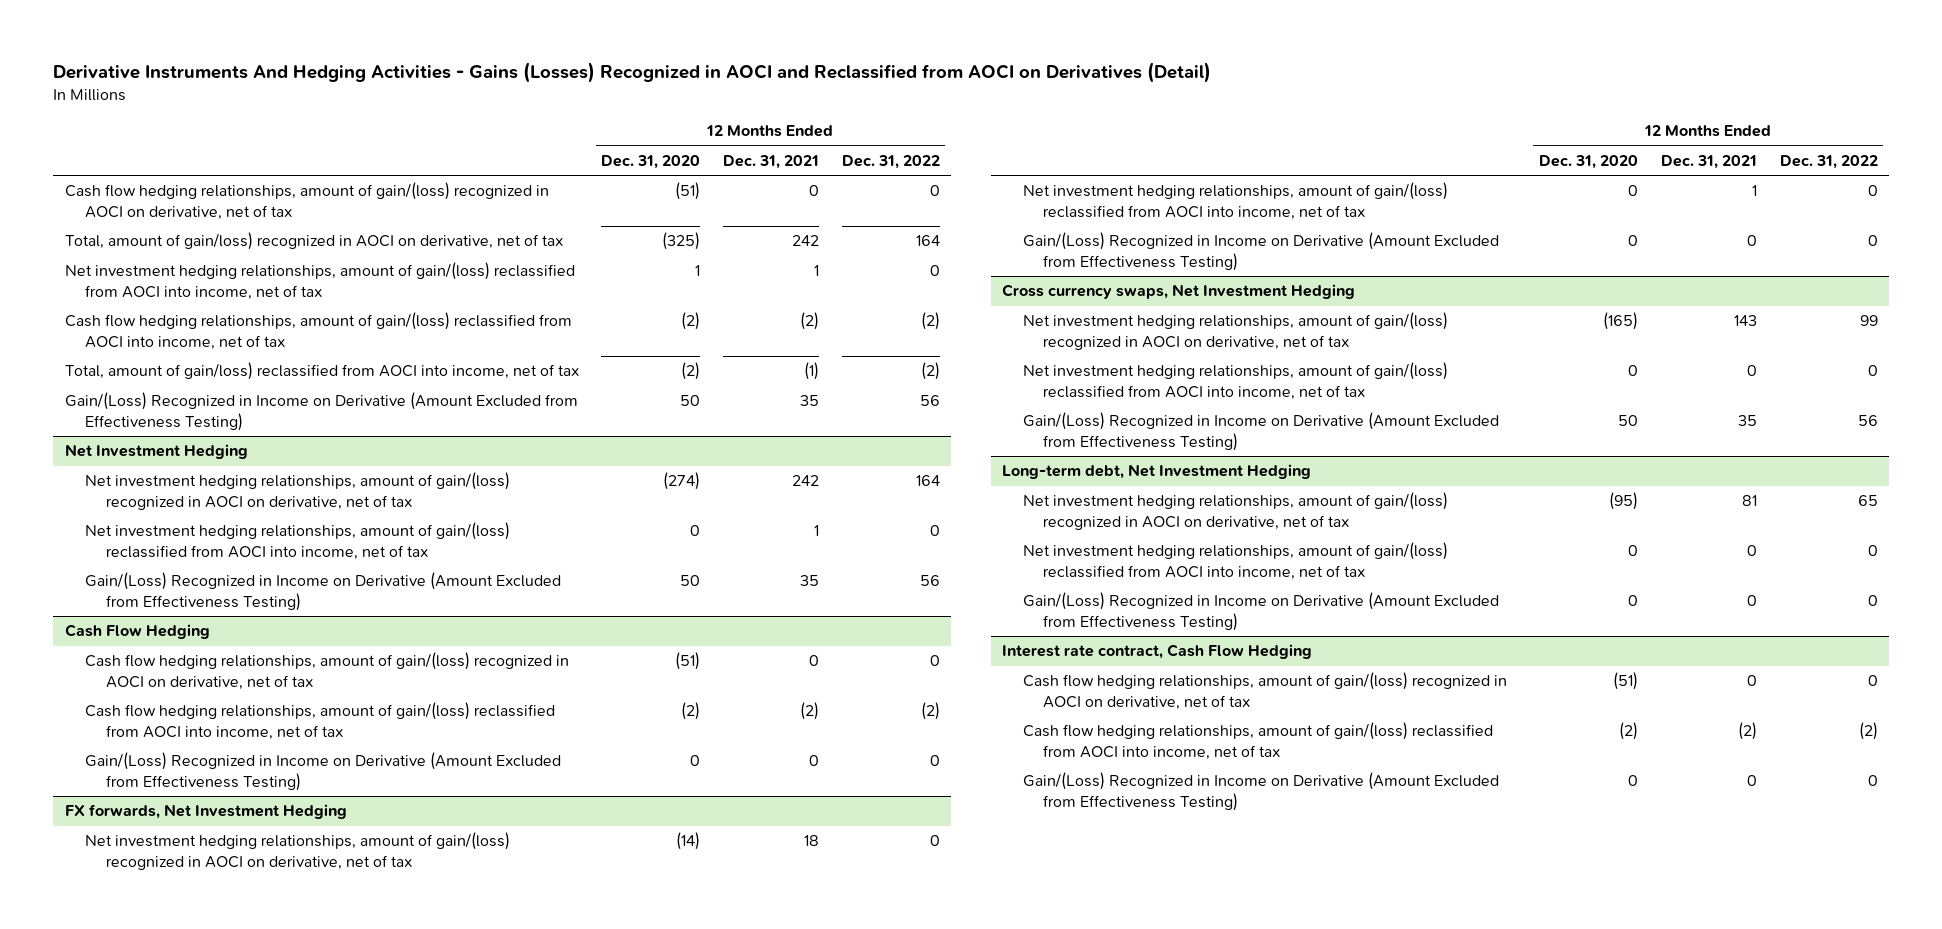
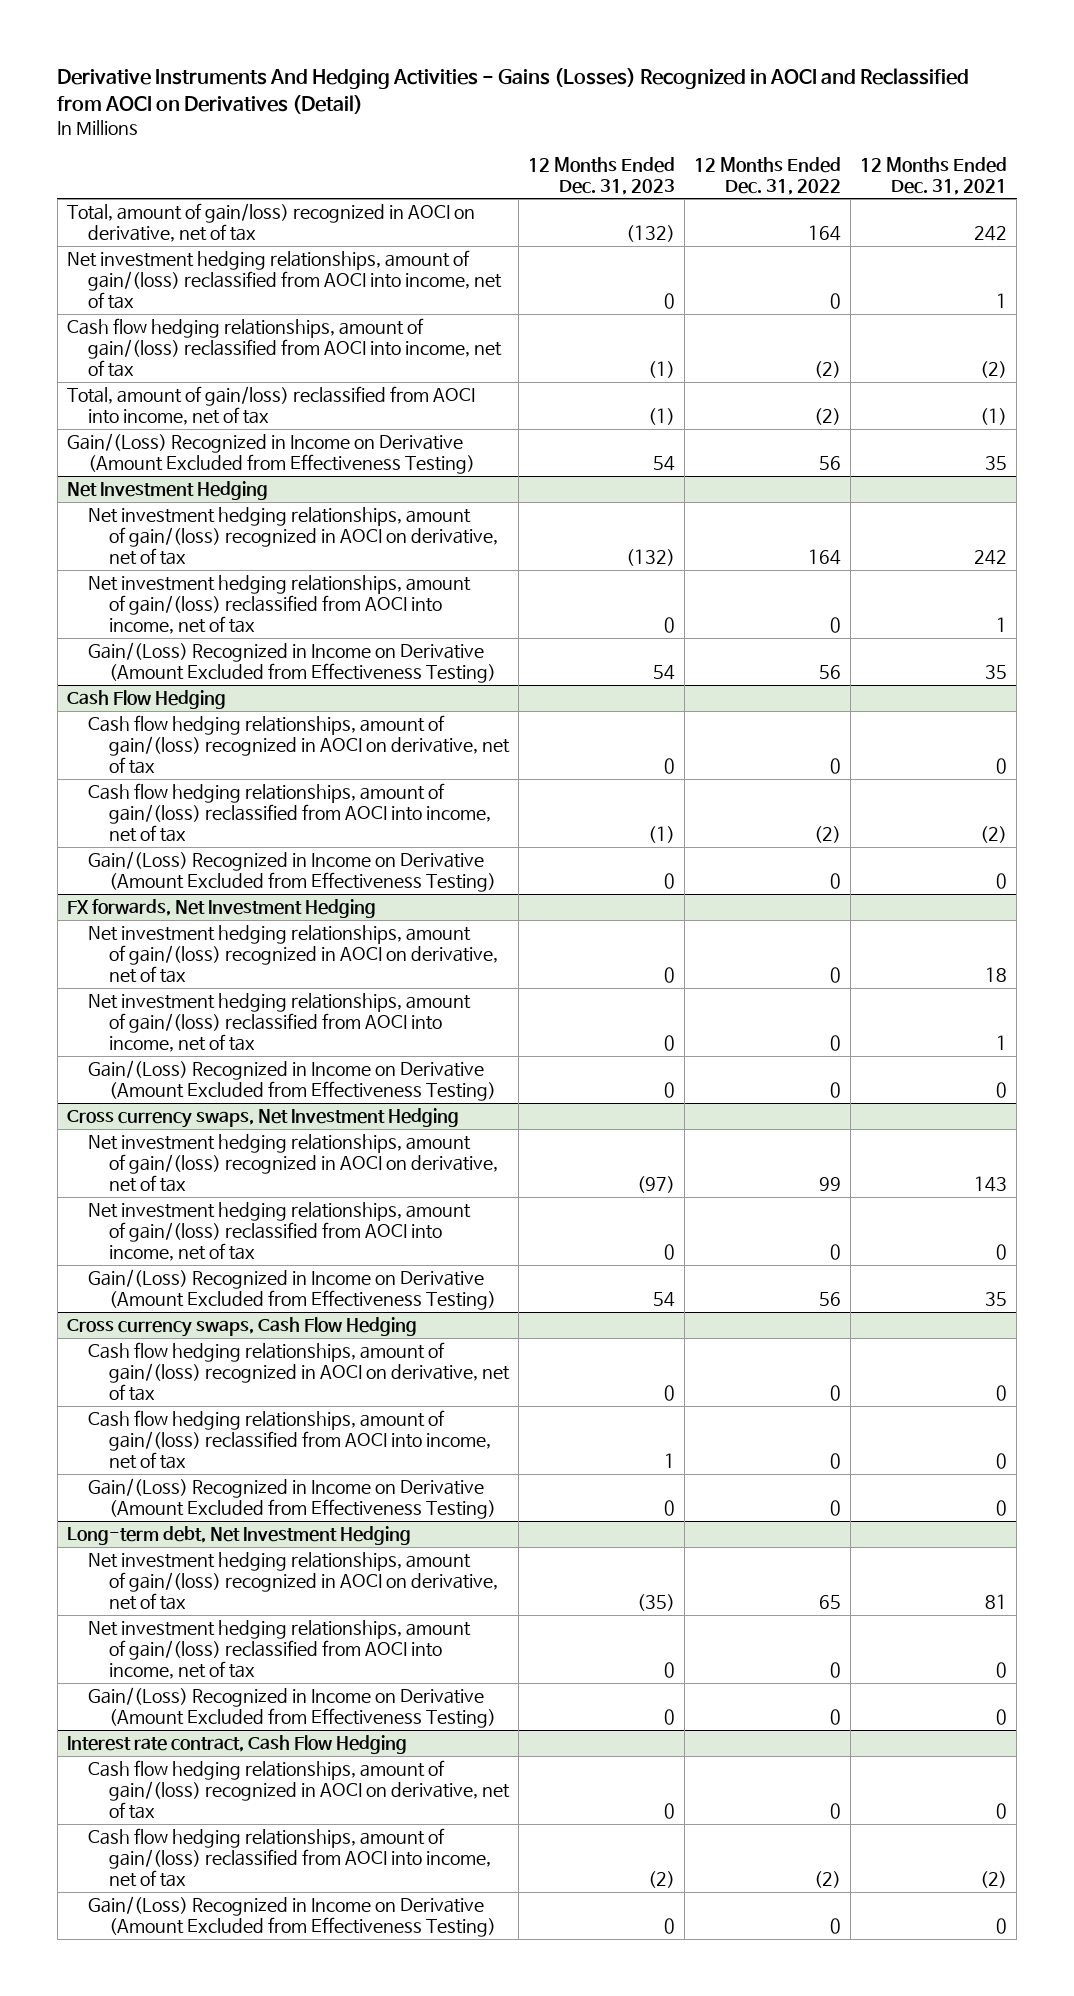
[601,154,701,169] Dec. 31, 2020 -> none
none -> [527,156,675,195] 12 Months Ended Dec. 31, 2023
[64,182,549,220] Cash flow hedging relationships, amount of gain/(loss) recognized in AOCI on derivative, net of tax -> none
none -> [66,1317,417,1338] Cross currency swaps, Cash Flow Hedging
none -> [87,1342,510,1401] Cash flow hedging relationships, amount of gain/(loss) recognized in AOCI on derivative, net of tax
none -> [87,1410,491,1469] Cash flow hedging relationships, amount of gain/(loss) reclassified from AOCI into income, net of tax
none -> [87,1478,496,1519] Gain/(Loss) Recognized in Income on Derivative (Amount Excluded from Effectiveness Testing)

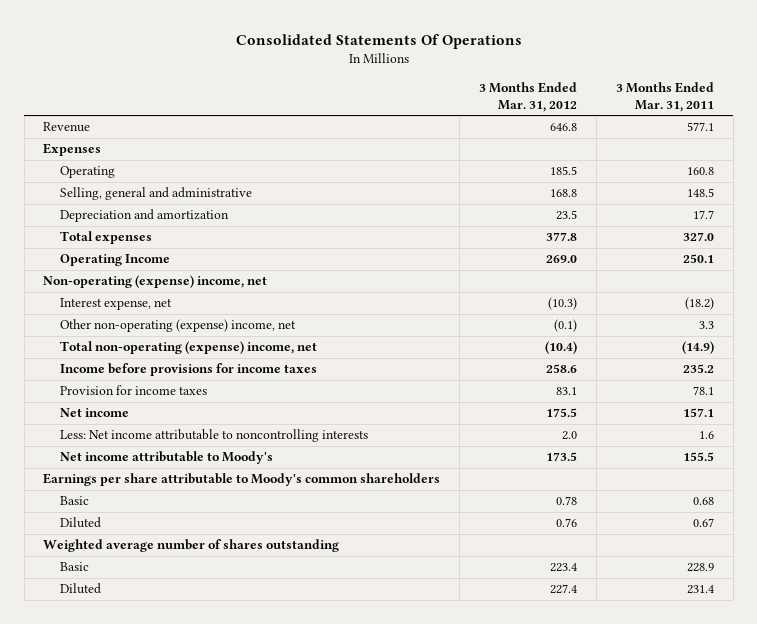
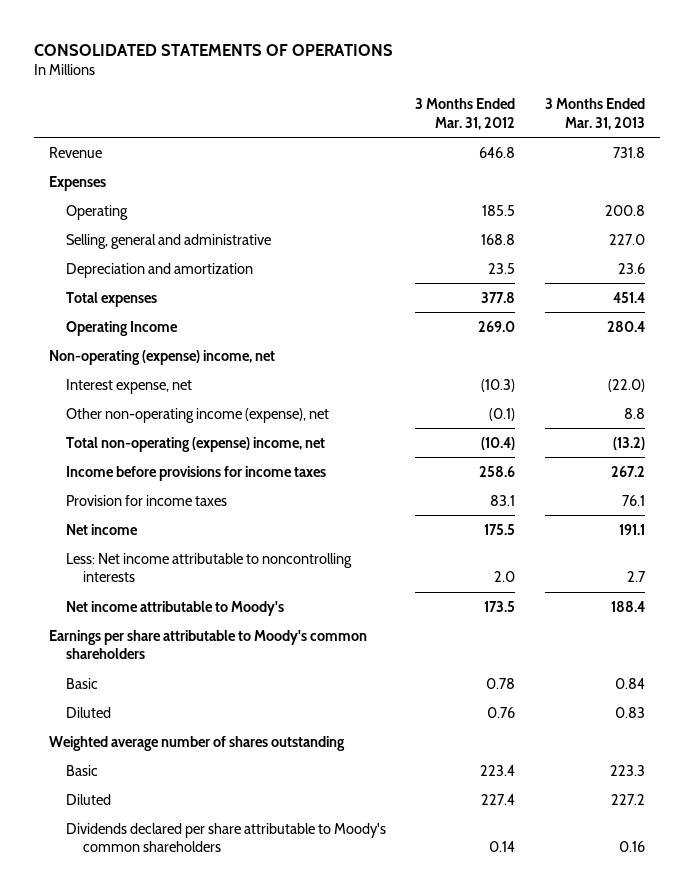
[235,33,522,49] Consolidated Statements Of Operations -> [33,43,393,56] CONSOLIDATED STATEMENTS OF OPERATIONS
[615,81,714,112] 3 Months Ended Mar. 31, 2011 -> none
none -> [544,98,645,130] 3 Months Ended Mar. 31, 2013
[60,319,297,333] Other non-operating (expense) income, net -> [65,407,329,423] Other non-operating income (expense), net
none -> [65,822,386,853] Dividends declared per share attributable to Moody's common shareholders

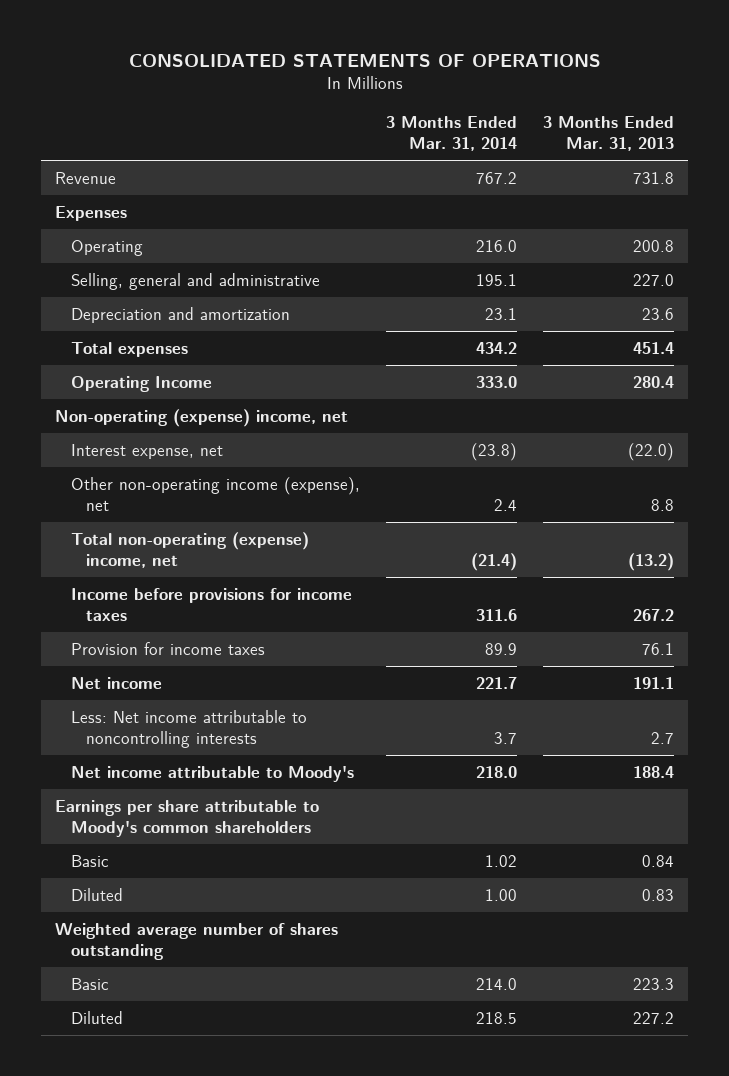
[415,98,516,130] 3 Months Ended Mar. 31, 2012 -> none
none -> [386,115,518,152] 3 Months Ended Mar. 31, 2014
[65,822,386,853] Dividends declared per share attributable to Moody's common shareholders -> none

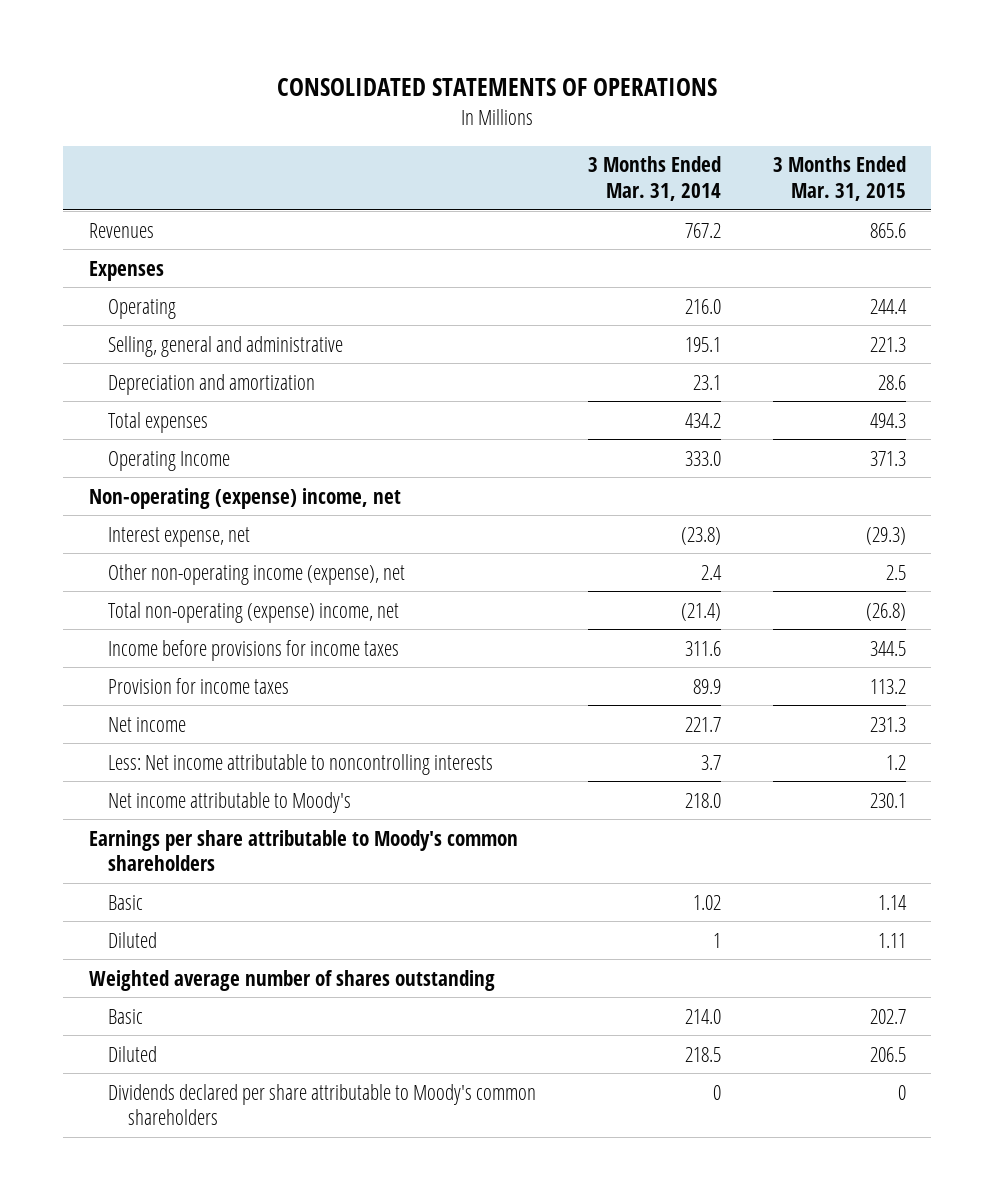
[543,115,675,152] 3 Months Ended Mar. 31, 2013 -> none
none -> [772,156,906,201] 3 Months Ended Mar. 31, 2015
[54,171,116,184] Revenue -> [89,222,155,238] Revenues
[485,888,518,901] 1.00 -> [712,932,721,948] 1
none -> [108,1083,537,1126] Dividends declared per share attributable to Moody's common shareholders

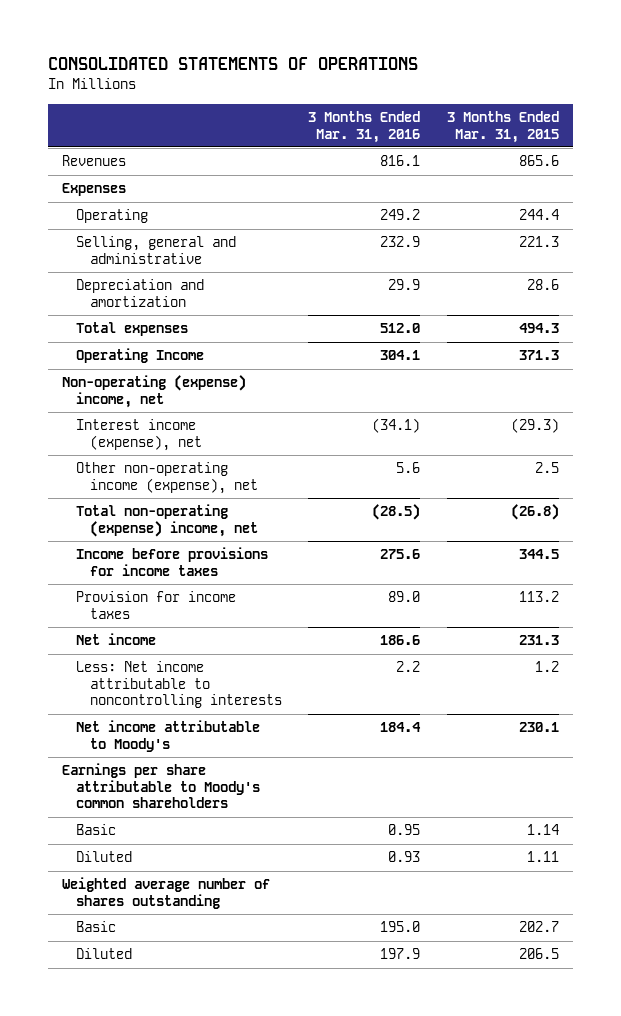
[587,156,721,201] 3 Months Ended Mar. 31, 2014 -> none
none -> [308,110,421,143] 3 Months Ended Mar. 31, 2016
[108,526,251,547] Interest expense, net -> [75,419,202,451] Interest income (expense), net
[108,1083,537,1126] Dividends declared per share attributable to Moody's common shareholders -> none

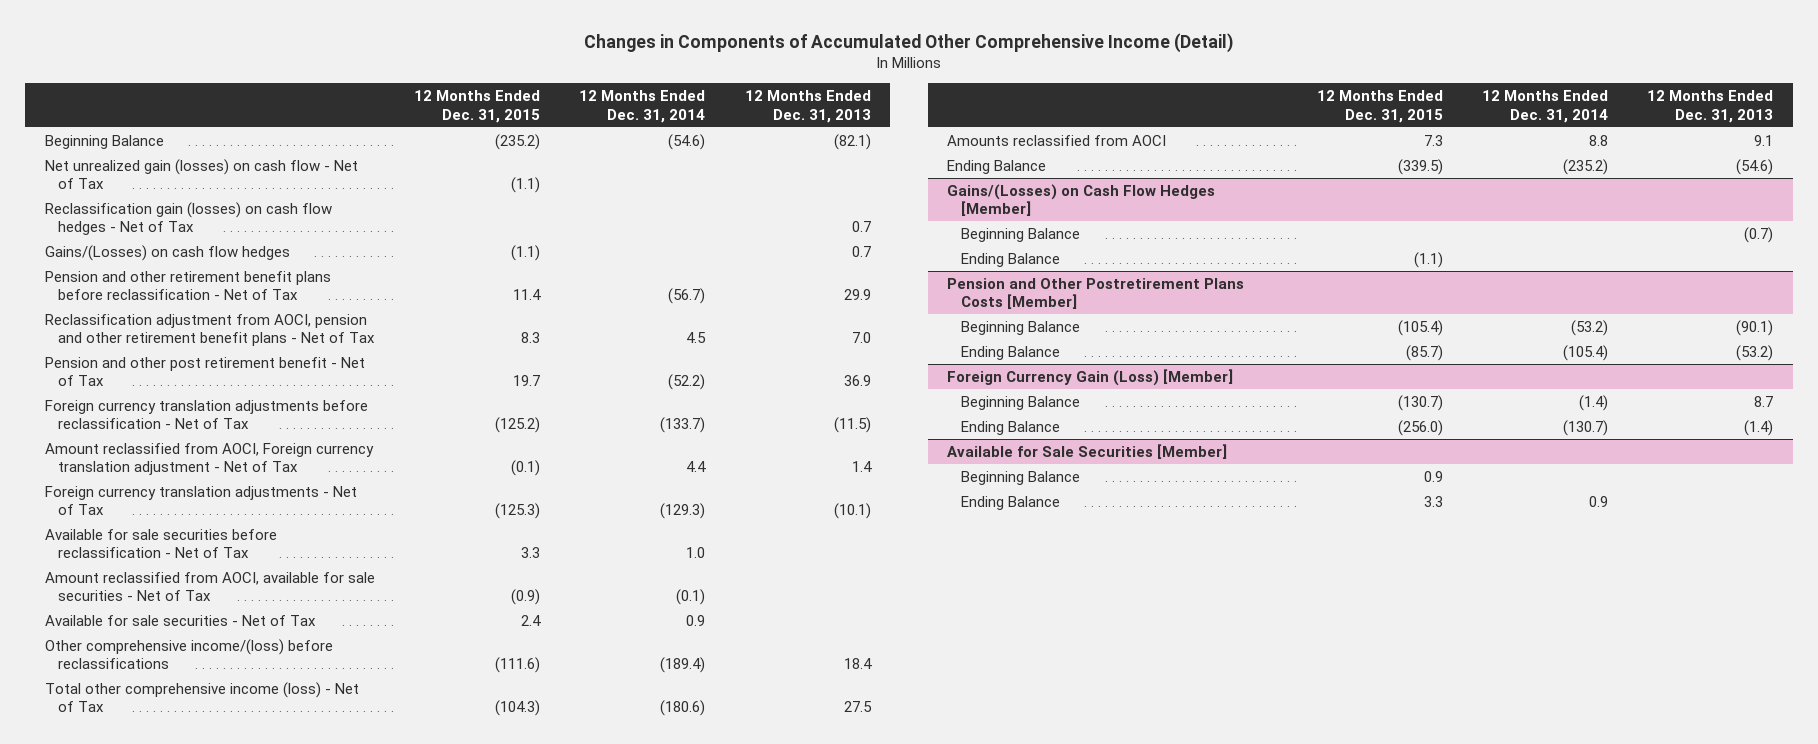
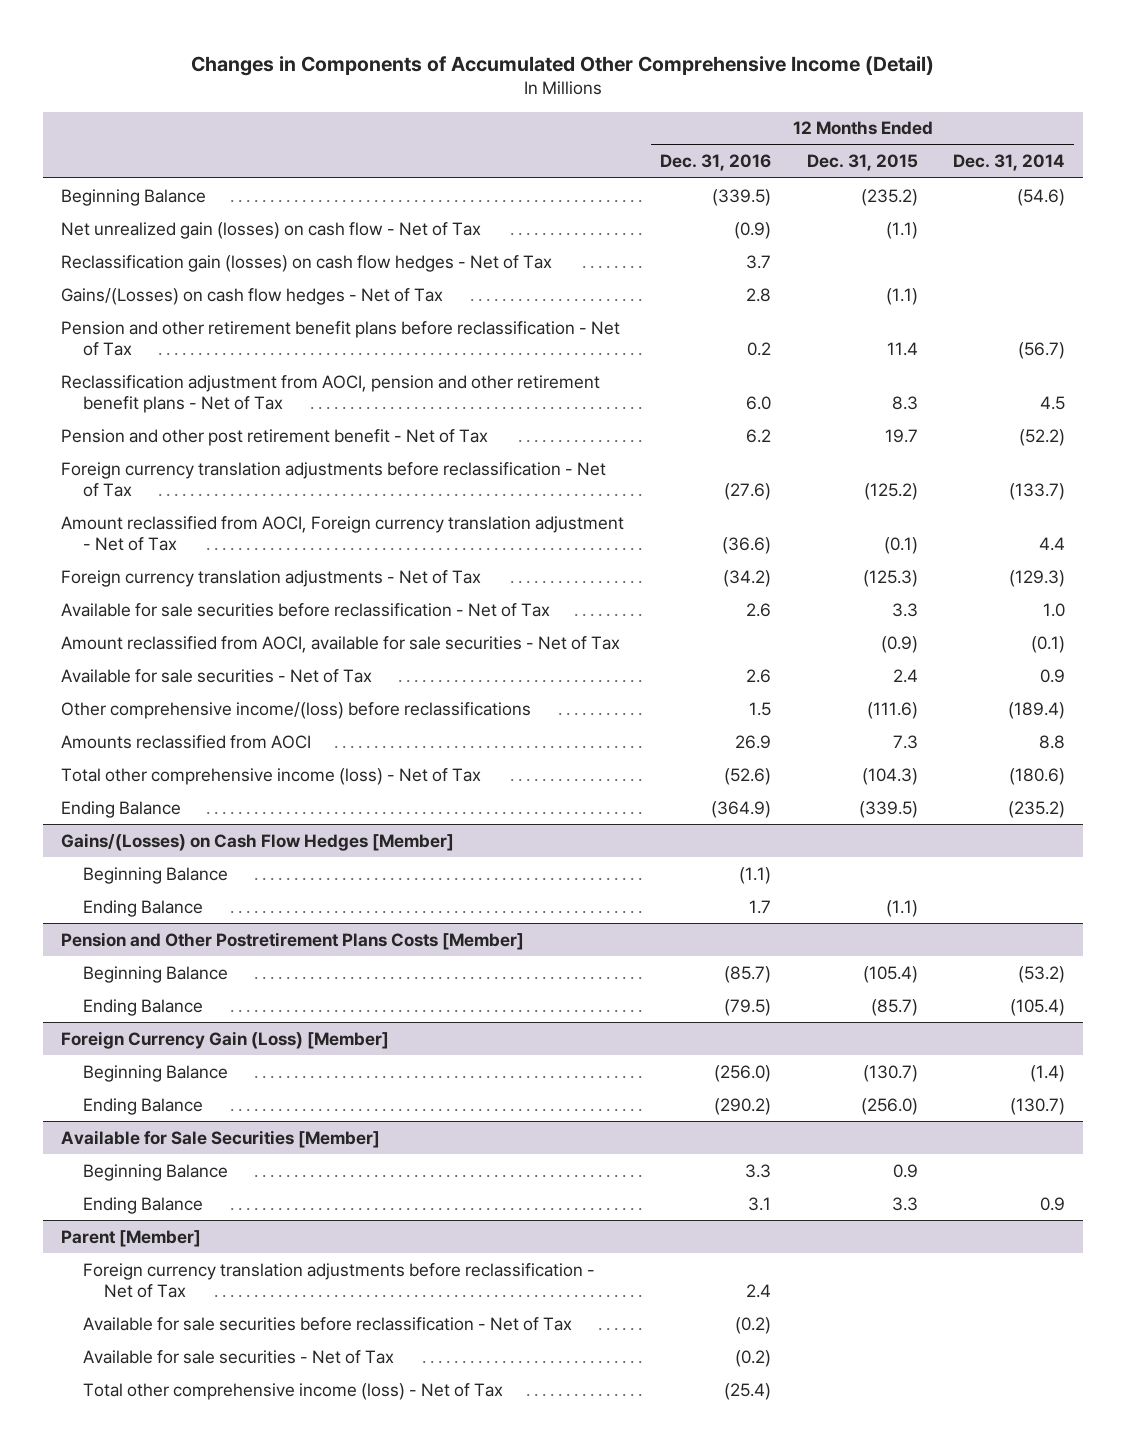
[744,90,871,123] 12 Months Ended Dec. 31, 2013 -> none
none -> [660,154,772,172] Dec. 31, 2016
[44,244,290,261] Gains/(Losses) on cash flow hedges -> [61,287,444,305] Gains/(Losses) on cash flow hedges - Net of Tax
[44,681,359,713] Total other comprehensive income (loss) - Net of Tax -> [61,767,482,785] Total other comprehensive income (loss) - Net of Tax
none -> [61,1229,202,1247] Parent [Member]
none -> [82,1262,595,1298] Foreign currency translation adjustments before reclassification - Net of Tax
none -> [82,1316,572,1331] Available for sale securities before reclassification - Net of Tax
none -> [82,1349,394,1364] Available for sale securities - Net of Tax
none -> [82,1382,503,1400] Total other comprehensive income (loss) - Net of Tax

